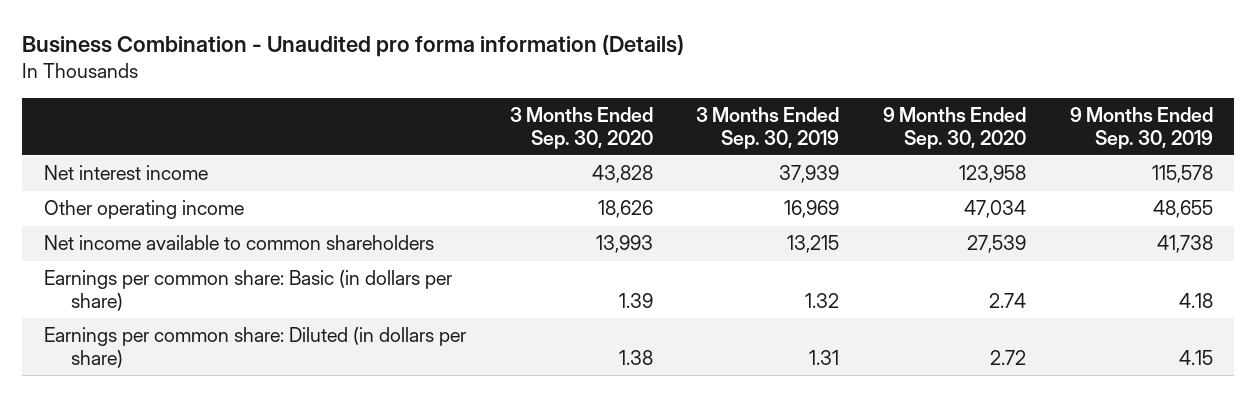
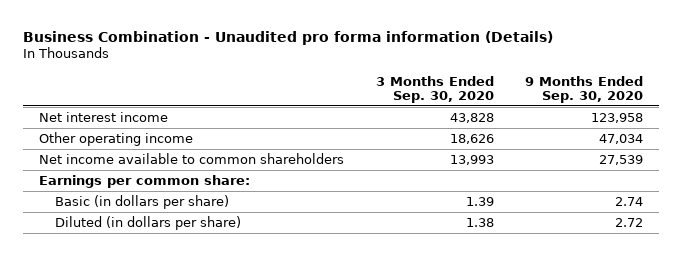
[696,106,840,149] 3 Months Ended Sep. 30, 2019 -> none
[1069,106,1213,149] 9 Months Ended Sep. 30, 2019 -> none
none -> [38,174,250,188] Earnings per common share:
[44,270,453,312] Earnings per common share: Basic (in dollars per share) -> [55,194,230,209] Basic (in dollars per share)
[44,327,467,369] Earnings per common share: Diluted (in dollars per share) -> [55,215,242,230] Diluted (in dollars per share)

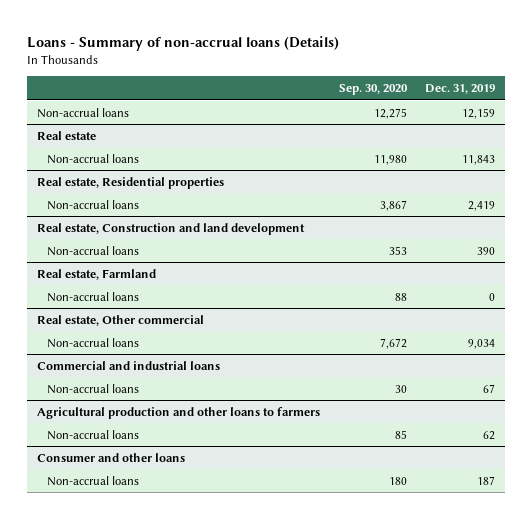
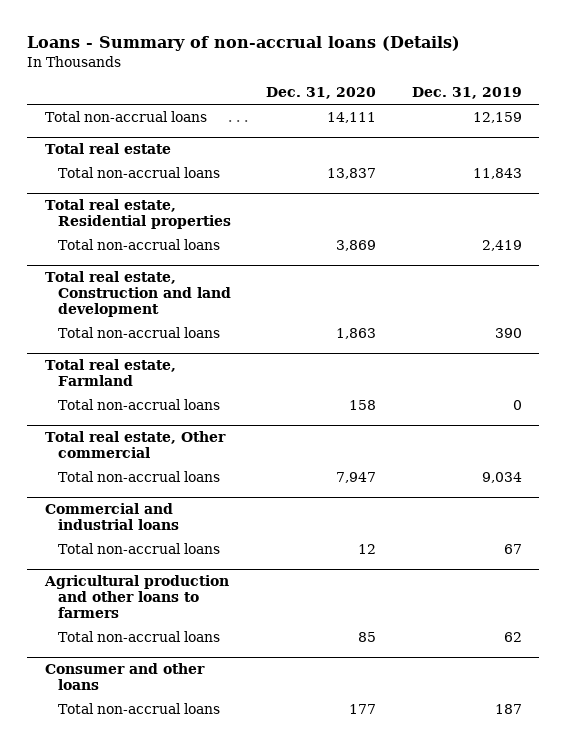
[338,84,408,96] Sep. 30, 2020 -> none
none -> [266,87,377,100] Dec. 31, 2020
[36,107,129,118] Non-accrual loans -> [44,110,207,122] Total non-accrual loans
[36,130,96,140] Real estate -> [44,142,171,154] Total real estate
[46,153,139,164] Non-accrual loans -> [57,166,220,178] Total non-accrual loans
[36,176,224,189] Real estate, Residential properties -> [44,198,231,230] Total real estate, Residential properties
[46,199,139,210] Non-accrual loans -> [57,238,220,250] Total non-accrual loans
[36,222,305,235] Real estate, Construction and land development -> [44,270,231,318] Total real estate, Construction and land development
[46,245,139,256] Non-accrual loans -> [57,326,220,338] Total non-accrual loans
[36,268,156,280] Real estate, Farmland -> [44,358,176,387] Total real estate, Farmland
[46,291,139,302] Non-accrual loans -> [57,398,220,410] Total non-accrual loans
[36,314,204,326] Real estate, Other commercial -> [44,430,226,459] Total real estate, Other commercial
[46,337,139,348] Non-accrual loans -> [57,470,220,482] Total non-accrual loans
[46,383,139,394] Non-accrual loans -> [57,542,220,554] Total non-accrual loans
[46,429,139,440] Non-accrual loans -> [57,630,220,642] Total non-accrual loans
[46,475,139,486] Non-accrual loans -> [57,702,220,714] Total non-accrual loans

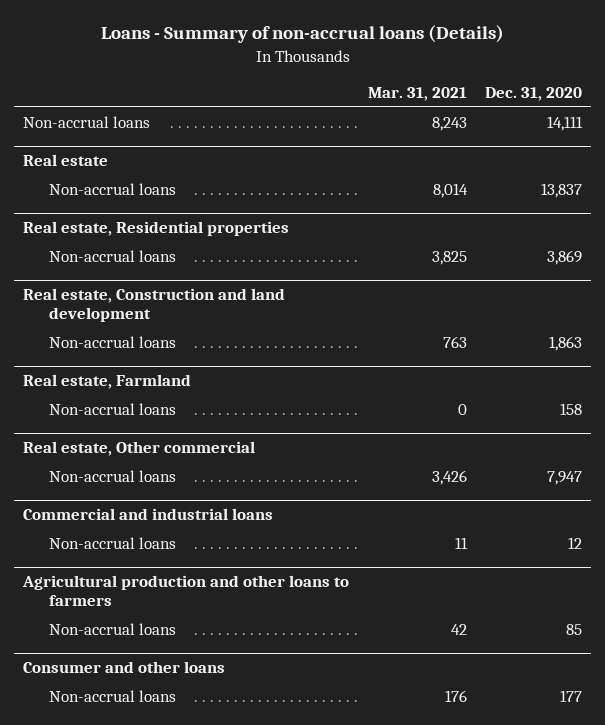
[411,87,522,100] Dec. 31, 2019 -> none
none -> [367,86,467,101] Mar. 31, 2021
[44,110,207,122] Total non-accrual loans -> [23,115,151,128] Non-accrual loans
[44,142,171,154] Total real estate -> [23,154,109,167] Real estate
[57,166,220,178] Total non-accrual loans -> [49,182,177,195] Non-accrual loans
[44,198,231,230] Total real estate, Residential properties -> [23,221,290,237] Real estate, Residential properties
[57,238,220,250] Total non-accrual loans -> [49,249,177,262] Non-accrual loans
[44,270,231,318] Total real estate, Construction and land development -> [23,288,286,323] Real estate, Construction and land development
[57,326,220,338] Total non-accrual loans -> [49,335,177,348] Non-accrual loans
[44,358,176,387] Total real estate, Farmland -> [23,374,192,390] Real estate, Farmland
[57,398,220,410] Total non-accrual loans -> [49,402,177,415] Non-accrual loans
[44,430,226,459] Total real estate, Other commercial -> [23,441,256,457] Real estate, Other commercial
[57,470,220,482] Total non-accrual loans -> [49,469,177,482] Non-accrual loans
[57,542,220,554] Total non-accrual loans -> [49,536,177,549] Non-accrual loans
[57,630,220,642] Total non-accrual loans -> [49,622,177,635] Non-accrual loans
[57,702,220,714] Total non-accrual loans -> [49,689,177,702] Non-accrual loans

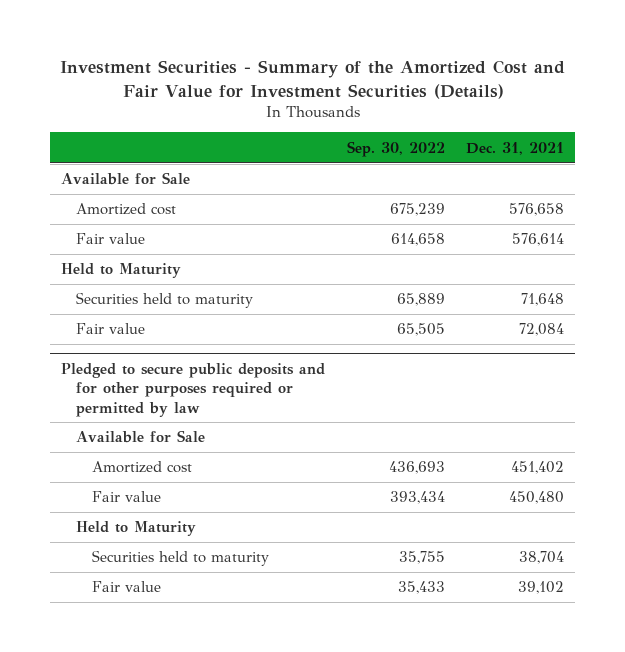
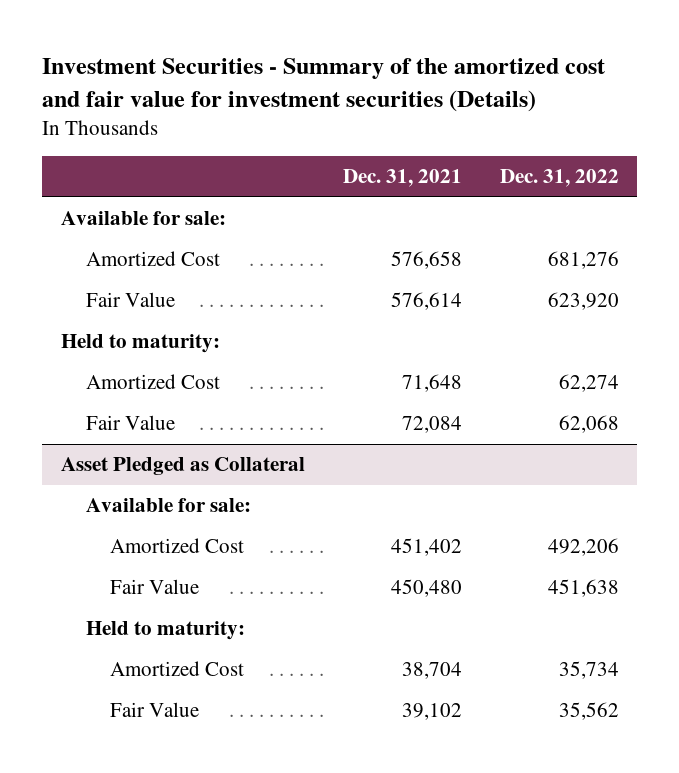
[59,60,565,99] Investment Securities - Summary of the Amortized Cost and Fair Value for Investment Securities (Details) -> [41,58,605,112] Investment Securities - Summary of the amortized cost and fair value for investment securities (Details)
[346,140,445,157] Sep. 30, 2022 -> none
none -> [499,169,619,188] Dec. 31, 2022
[60,362,325,417] Pledged to secure public deposits and for other purposes required or permitted by law -> none
[60,172,190,186] Available for Sale -> [60,211,226,226] Available for sale:
[76,203,177,216] Amortized cost -> [85,251,220,267] Amortized Cost
[76,233,146,245] Fair value -> [85,292,175,308] Fair Value
[60,263,181,279] Held to Maturity -> [60,334,220,354] Held to maturity:
[76,292,254,309] Securities held to maturity -> [85,374,220,390] Amortized Cost
[76,323,146,335] Fair value -> [85,415,175,431] Fair Value
none -> [60,457,305,476] Asset Pledged as Collateral
[76,430,206,444] Available for Sale -> [85,498,251,513] Available for sale:
[92,461,193,474] Amortized cost -> [110,538,245,554] Amortized Cost
[92,491,162,503] Fair value -> [110,579,200,595] Fair Value
[76,521,197,537] Held to Maturity -> [85,621,245,641] Held to maturity:
[92,550,270,567] Securities held to maturity -> [110,661,245,677] Amortized Cost
[92,581,162,593] Fair value -> [110,702,200,718] Fair Value

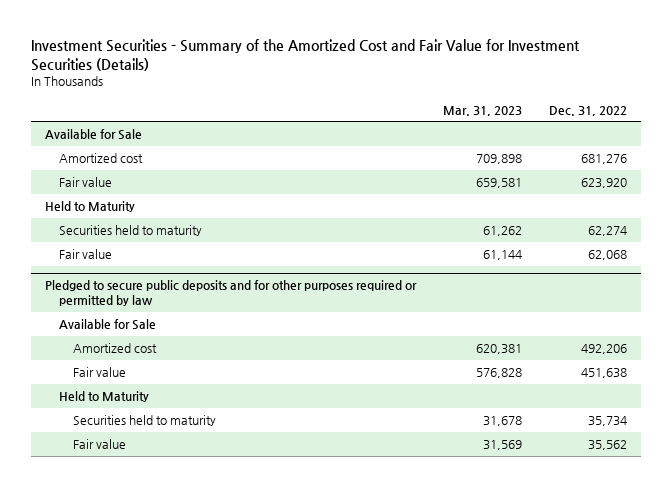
[41,58,605,112] Investment Securities - Summary of the amortized cost and fair value for investment securities (Details) -> [30,38,580,71] Investment Securities - Summary of the Amortized Cost and Fair Value for Investment Securities (Details)
[342,169,462,188] Dec. 31, 2021 -> none
none -> [442,105,522,116] Mar. 31, 2023
[60,457,305,476] Asset Pledged as Collateral -> none
[60,211,226,226] Available for sale: -> [44,129,142,141] Available for Sale
[85,251,220,267] Amortized Cost -> [58,153,143,164] Amortized cost
[85,292,175,308] Fair Value -> [58,177,112,188] Fair value
[60,334,220,354] Held to maturity: -> [44,201,135,213] Held to Maturity
[85,374,220,390] Amortized Cost -> [58,225,202,237] Securities held to maturity
[85,415,175,431] Fair Value -> [58,249,112,260] Fair value
none -> [44,280,417,307] Pledged to secure public deposits and for other purposes required or permitted by law
[85,498,251,513] Available for sale: -> [58,319,156,331] Available for Sale
[110,538,245,554] Amortized Cost -> [72,343,157,354] Amortized cost
[110,579,200,595] Fair Value -> [72,367,126,378] Fair value
[85,621,245,641] Held to maturity: -> [58,391,149,403] Held to Maturity
[110,661,245,677] Amortized Cost -> [72,415,216,427] Securities held to maturity
[110,702,200,718] Fair Value -> [72,439,126,450] Fair value

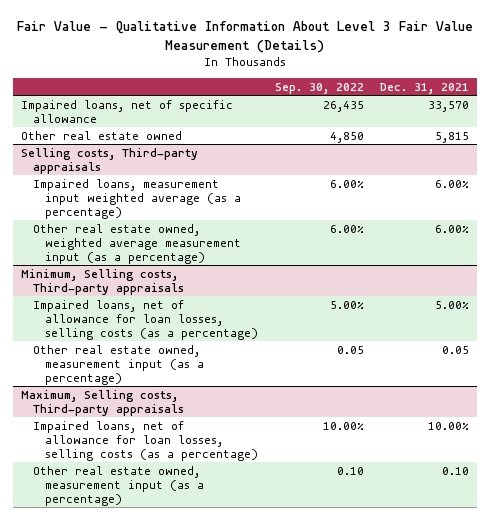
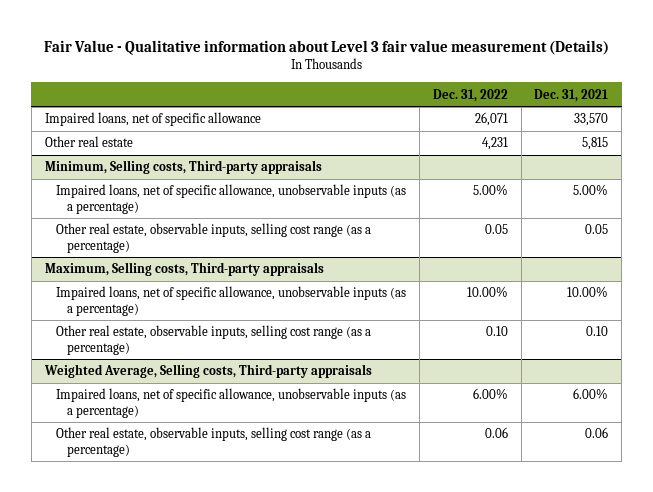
[16,21,473,53] Fair Value - Qualitative Information About Level 3 Fair Value Measurement (Details) -> [43,39,609,55] Fair Value - Qualitative information about Level 3 fair value measurement (Details)
[274,82,364,94] Sep. 30, 2022 -> none
none -> [432,88,508,102] Dec. 31, 2022
[20,147,198,174] Selling costs, Third-party appraisals -> none
[33,178,242,220] Impaired loans, measurement input weighted average (as a percentage) -> none
[33,223,242,265] Other real estate owned, weighted average measurement input (as a percentage) -> none
[20,130,182,140] Other real estate owned -> [44,136,133,148] Other real estate
[33,299,259,341] Impaired loans, net of allowance for loan losses, selling costs (as a percentage) -> [55,184,406,214] Impaired loans, net of specific allowance, unobservable inputs (as a percentage)
[33,344,205,386] Other real estate owned, measurement input (as a percentage) -> [55,223,371,253] Other real estate, observable inputs, selling cost range (as a percentage)
[33,420,259,462] Impaired loans, net of allowance for loan losses, selling costs (as a percentage) -> [55,286,406,316] Impaired loans, net of specific allowance, unobservable inputs (as a percentage)
[33,465,205,507] Other real estate owned, measurement input (as a percentage) -> [55,325,371,355] Other real estate, observable inputs, selling cost range (as a percentage)
none -> [43,364,372,379] Weighted Average, Selling costs, Third-party appraisals
none -> [55,388,406,418] Impaired loans, net of specific allowance, unobservable inputs (as a percentage)
none -> [55,427,371,457] Other real estate, observable inputs, selling cost range (as a percentage)

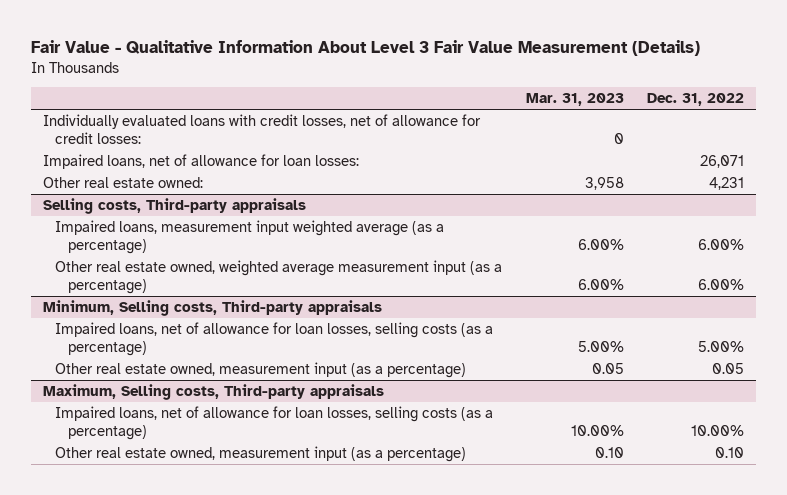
[43,39,609,55] Fair Value - Qualitative information about Level 3 fair value measurement (Details) -> [30,40,700,57] Fair Value - Qualitative Information About Level 3 Fair Value Measurement (Details)
[534,88,609,102] Dec. 31, 2021 -> none
none -> [525,93,624,107] Mar. 31, 2023
none -> [42,113,481,144] Individually evaluated loans with credit losses, net of allowance for credit losses:
[44,112,261,127] Impaired loans, net of specific allowance -> [42,153,359,169] Impaired loans, net of allowance for loan losses:
[44,136,133,148] Other real estate -> [42,176,203,188] Other real estate owned:
none -> [42,197,306,214] Selling costs, Third-party appraisals
none -> [55,219,445,254] Impaired loans, measurement input weighted average (as a percentage)
none -> [55,259,503,294] Other real estate owned, weighted average measurement input (as a percentage)
[55,184,406,214] Impaired loans, net of specific allowance, unobservable inputs (as a percentage) -> [55,321,494,356] Impaired loans, net of allowance for loan losses, selling costs (as a percentage)
[55,223,371,253] Other real estate, observable inputs, selling cost range (as a percentage) -> [55,361,467,378] Other real estate owned, measurement input (as a percentage)
[43,364,372,379] Weighted Average, Selling costs, Third-party appraisals -> none
[55,388,406,418] Impaired loans, net of specific allowance, unobservable inputs (as a percentage) -> none
[55,427,371,457] Other real estate, observable inputs, selling cost range (as a percentage) -> none
[55,286,406,316] Impaired loans, net of specific allowance, unobservable inputs (as a percentage) -> [55,405,494,440] Impaired loans, net of allowance for loan losses, selling costs (as a percentage)
[55,325,371,355] Other real estate, observable inputs, selling cost range (as a percentage) -> [55,445,467,462] Other real estate owned, measurement input (as a percentage)

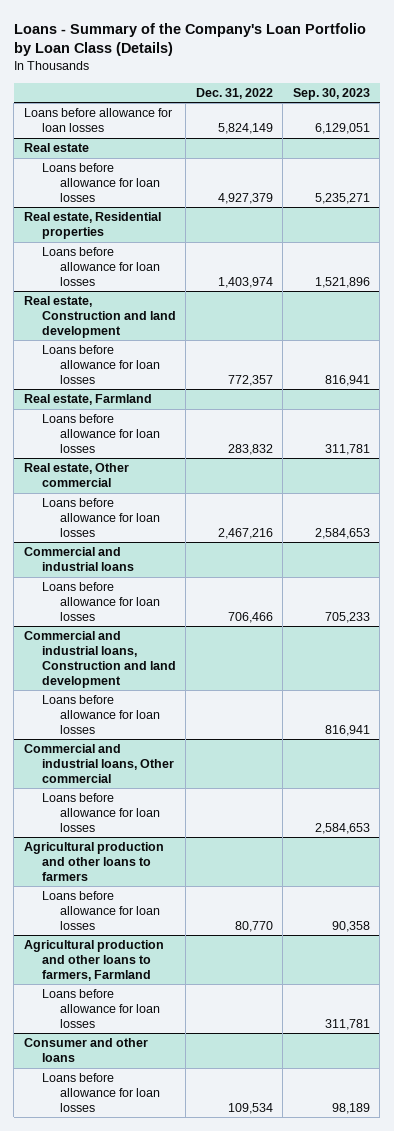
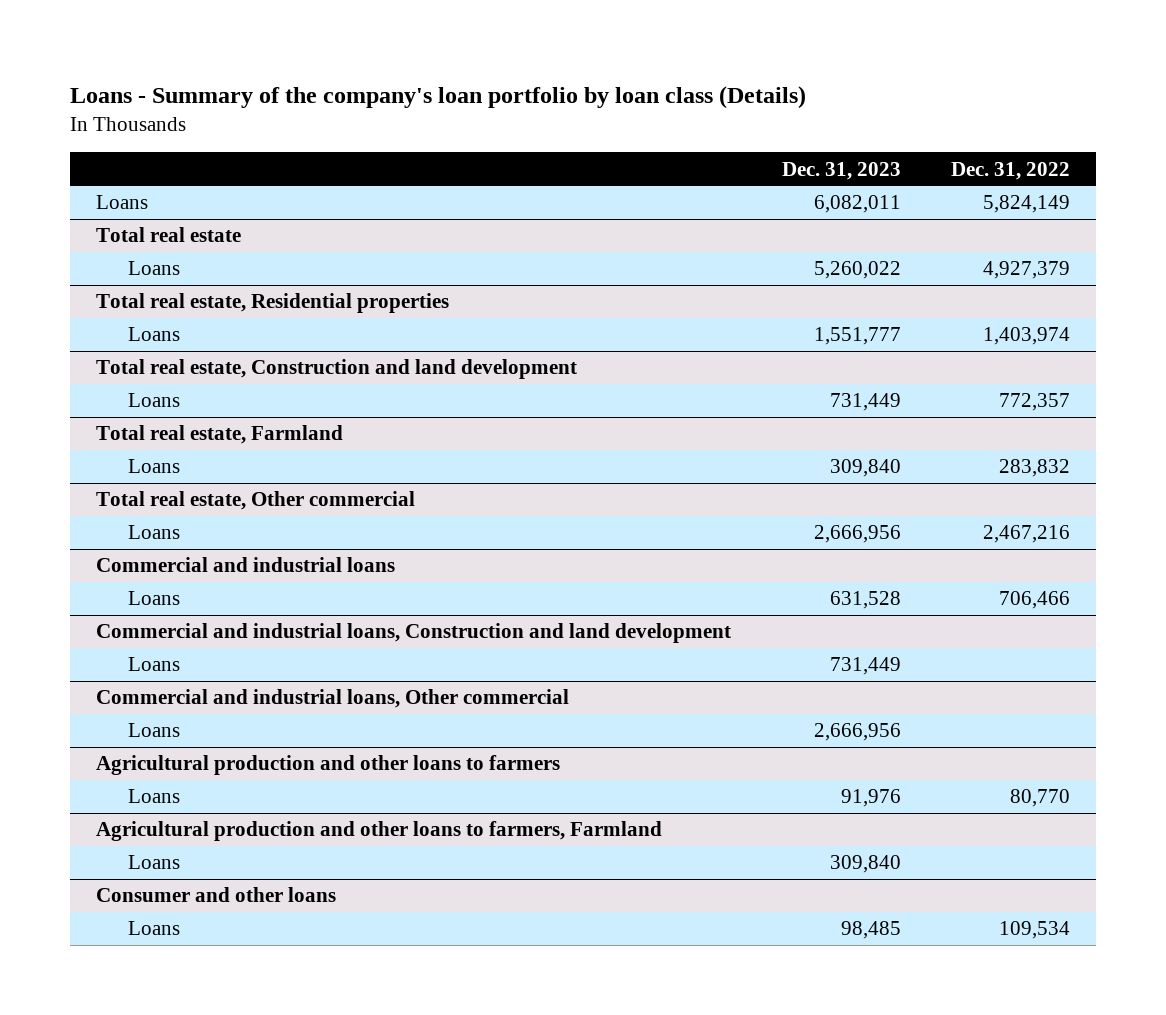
[13,22,366,57] Loans - Summary of the Company's Loan Portfolio by Loan Class (Details) -> [70,85,807,109] Loans - Summary of the company's loan portfolio by loan class (Details)
[292,87,370,100] Sep. 30, 2023 -> none
none -> [781,161,901,180] Dec. 31, 2023
[23,108,172,133] Loans before allowance for loan losses -> [95,195,148,210] Loans
[23,143,89,153] Real estate -> [95,227,241,243] Total real estate
[41,163,160,202] Loans before allowance for loan losses -> [127,261,180,276] Loans
[23,212,161,240] Real estate, Residential properties -> [95,293,449,314] Total real estate, Residential properties
[41,247,160,286] Loans before allowance for loan losses -> [127,327,180,342] Loans
[23,296,176,338] Real estate, Construction and land development -> [95,359,577,380] Total real estate, Construction and land development
[41,345,160,384] Loans before allowance for loan losses -> [127,393,180,408] Loans
[23,394,152,406] Real estate, Farmland -> [95,425,343,445] Total real estate, Farmland
[41,414,160,453] Loans before allowance for loan losses -> [127,459,180,474] Loans
[23,463,129,488] Real estate, Other commercial -> [95,491,415,511] Total real estate, Other commercial
[41,498,160,537] Loans before allowance for loan losses -> [127,525,180,540] Loans
[41,582,160,621] Loans before allowance for loan losses -> [127,591,180,606] Loans
[41,695,160,734] Loans before allowance for loan losses -> [127,657,180,672] Loans
[41,793,160,832] Loans before allowance for loan losses -> [127,723,180,738] Loans
[41,891,160,930] Loans before allowance for loan losses -> [127,789,180,804] Loans
[41,989,160,1028] Loans before allowance for loan losses -> [127,855,180,870] Loans
[41,1073,160,1112] Loans before allowance for loan losses -> [127,921,180,936] Loans

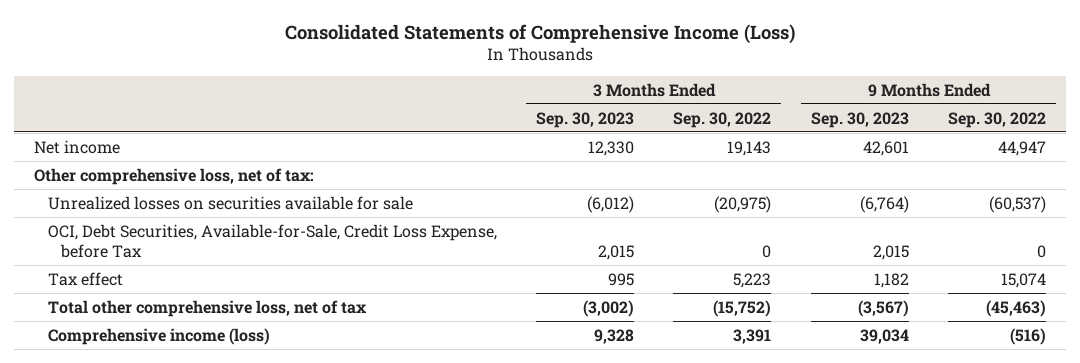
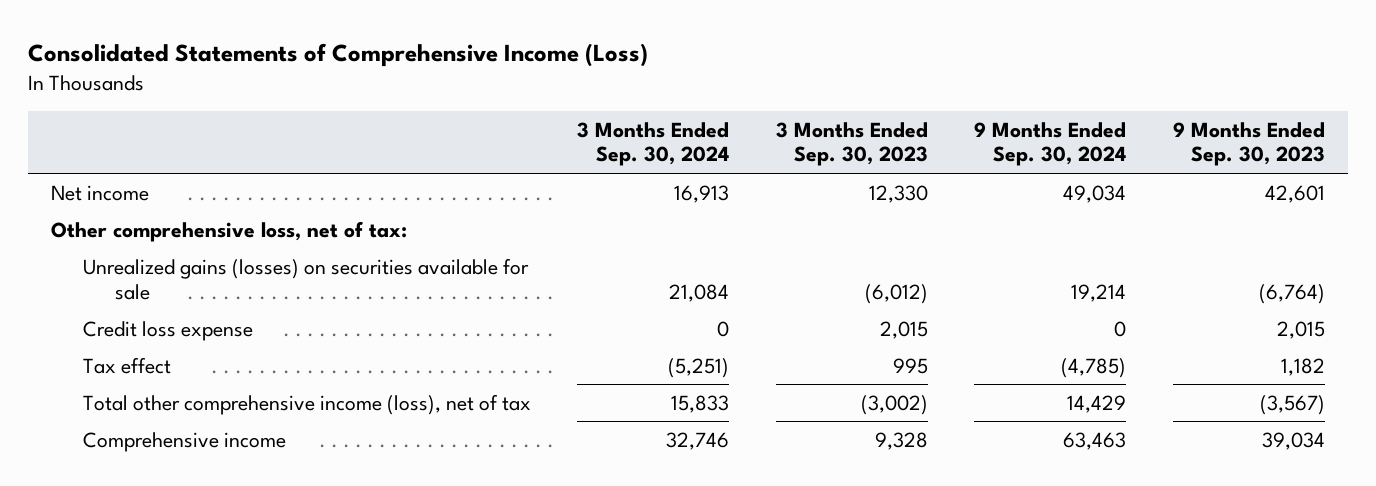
[673,111,772,128] Sep. 30, 2022 -> none
[948,111,1047,128] Sep. 30, 2022 -> none
none -> [577,121,730,167] 3 Months Ended Sep. 30, 2024
none -> [974,121,1127,167] 9 Months Ended Sep. 30, 2024
[47,195,413,210] Unrealized losses on securities available for sale -> [82,257,529,300] Unrealized gains (losses) on securities available for sale
[47,223,497,258] OCI, Debt Securities, Available-for-Sale, Credit Loss Expense, before Tax -> [82,320,253,341] Credit loss expense
[47,299,367,317] Total other comprehensive loss, net of tax -> [82,393,531,415] Total other comprehensive income (loss), net of tax
[47,327,270,345] Comprehensive income (loss) -> [82,431,286,452] Comprehensive income

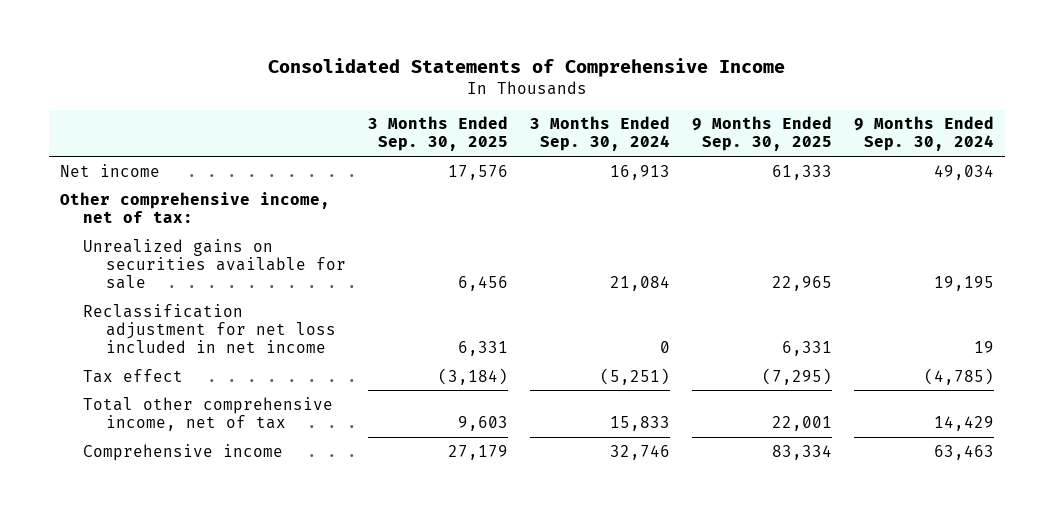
[27,42,648,67] Consolidated Statements of Comprehensive Income (Loss) -> [267,58,785,78] Consolidated Statements of Comprehensive Income
[775,121,928,167] 3 Months Ended Sep. 30, 2023 -> none
[1173,121,1326,167] 9 Months Ended Sep. 30, 2023 -> none
none -> [367,116,508,152] 3 Months Ended Sep. 30, 2025
none -> [691,116,832,152] 9 Months Ended Sep. 30, 2025
[82,320,253,341] Credit loss expense -> none
[51,220,408,242] Other comprehensive loss, net of tax: -> [59,191,330,223] Other comprehensive income, net of tax:
[82,257,529,300] Unrealized gains (losses) on securities available for sale -> [82,238,346,290] Unrealized gains on securities available for sale
[1071,283,1127,302] 19,214 -> [933,276,994,292] 19,195
none -> [82,303,336,354] Reclassification adjustment for net loss included in net income
[82,393,531,415] Total other comprehensive income (loss), net of tax -> [82,396,333,431] Total other comprehensive income, net of tax

